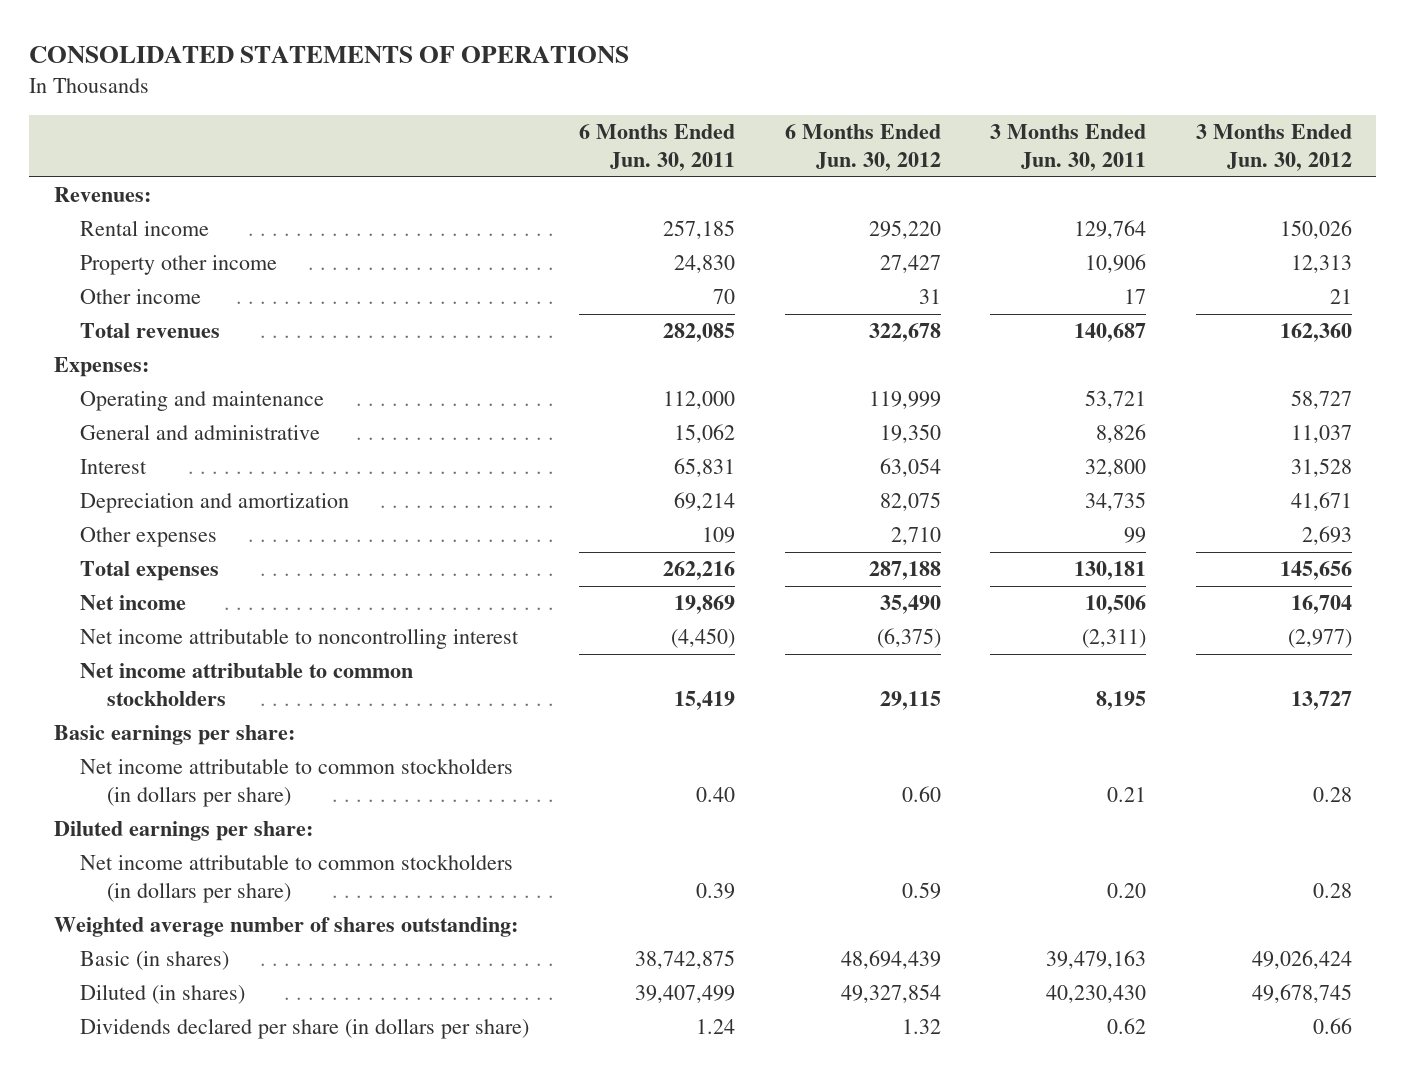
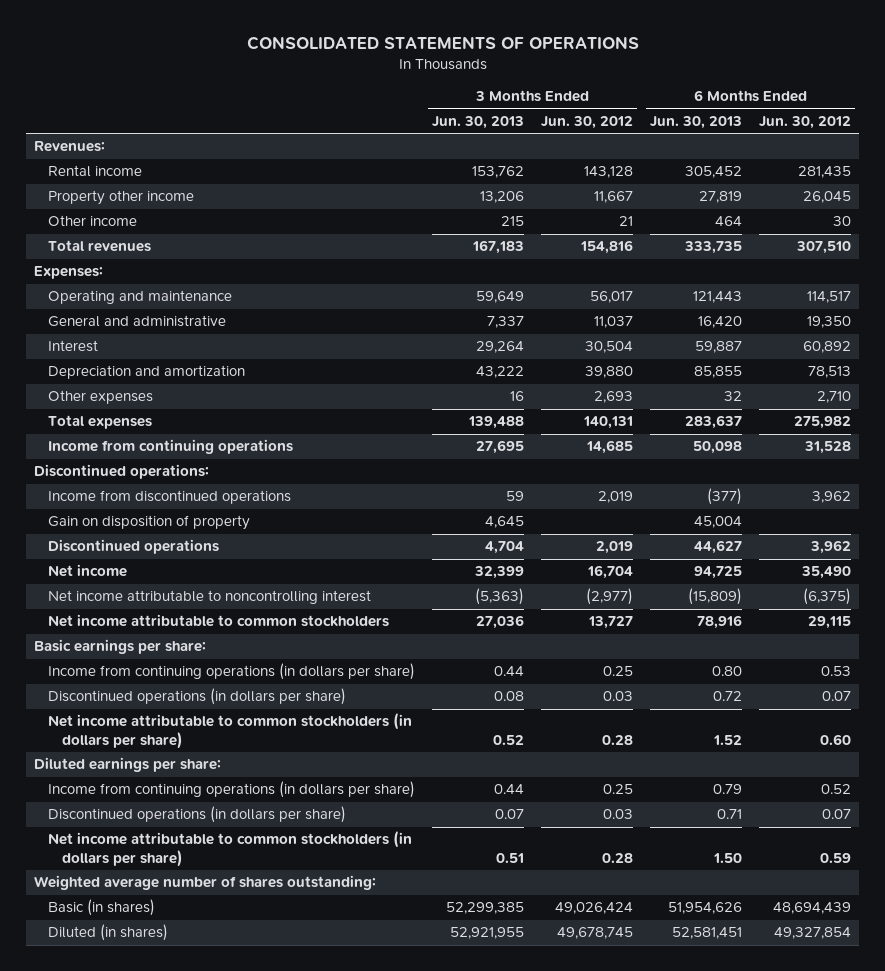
[579,124,736,172] 6 Months Ended Jun. 30, 2011 -> none
[990,124,1147,172] 3 Months Ended Jun. 30, 2011 -> none
none -> [432,115,525,129] Jun. 30, 2013
none -> [650,115,743,129] Jun. 30, 2013
[868,220,941,240] 295,220 -> [797,166,851,179] 281,435
[1279,220,1352,240] 150,026 -> [584,166,634,179] 143,128
[879,255,941,274] 27,427 -> [802,191,851,204] 26,045
[1290,255,1352,274] 12,313 -> [594,191,634,204] 11,667
[918,289,941,305] 31 -> [832,216,851,227] 30
[868,323,941,343] 322,678 -> [795,241,851,255] 307,510
[1279,323,1352,343] 162,360 -> [580,240,634,255] 154,816
[868,391,941,410] 119,999 -> [806,291,851,304] 114,517
[1290,390,1352,410] 58,727 -> [590,291,634,304] 56,017
[879,458,941,478] 63,054 -> [802,341,851,354] 60,892
[1290,458,1352,478] 31,528 -> [585,341,634,354] 30,504
[879,492,941,512] 82,075 -> [807,366,851,379] 78,513
[1290,492,1352,512] 41,671 -> [585,366,634,379] 39,880
[868,561,941,581] 287,188 -> [793,416,851,430] 275,982
[1279,561,1352,581] 145,656 -> [583,416,634,430] 140,131
none -> [48,439,294,455] Income from continuing operations
none -> [34,464,210,480] Discontinued operations:
none -> [48,490,292,505] Income from discontinued operations
none -> [48,515,251,531] Gain on disposition of property
none -> [48,539,220,555] Discontinued operations
none -> [48,663,416,681] Income from continuing operations (in dollars per share)
none -> [48,688,347,706] Discontinued operations (in dollars per share)
none -> [48,781,416,799] Income from continuing operations (in dollars per share)
none -> [48,806,347,824] Discontinued operations (in dollars per share)
[80,1018,530,1040] Dividends declared per share (in dollars per share) -> none

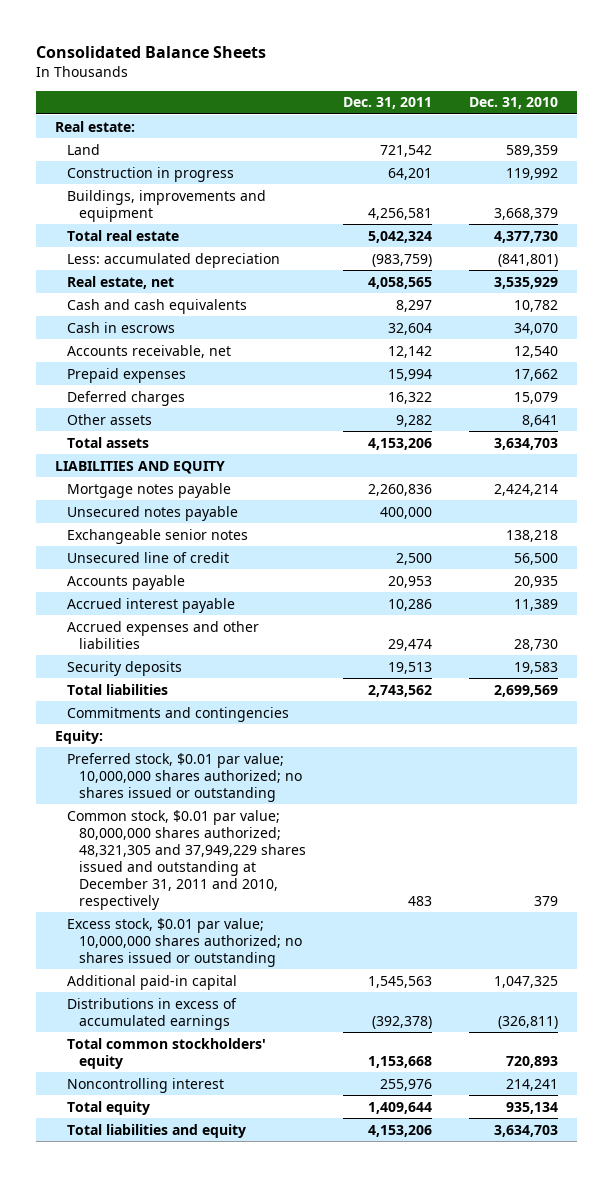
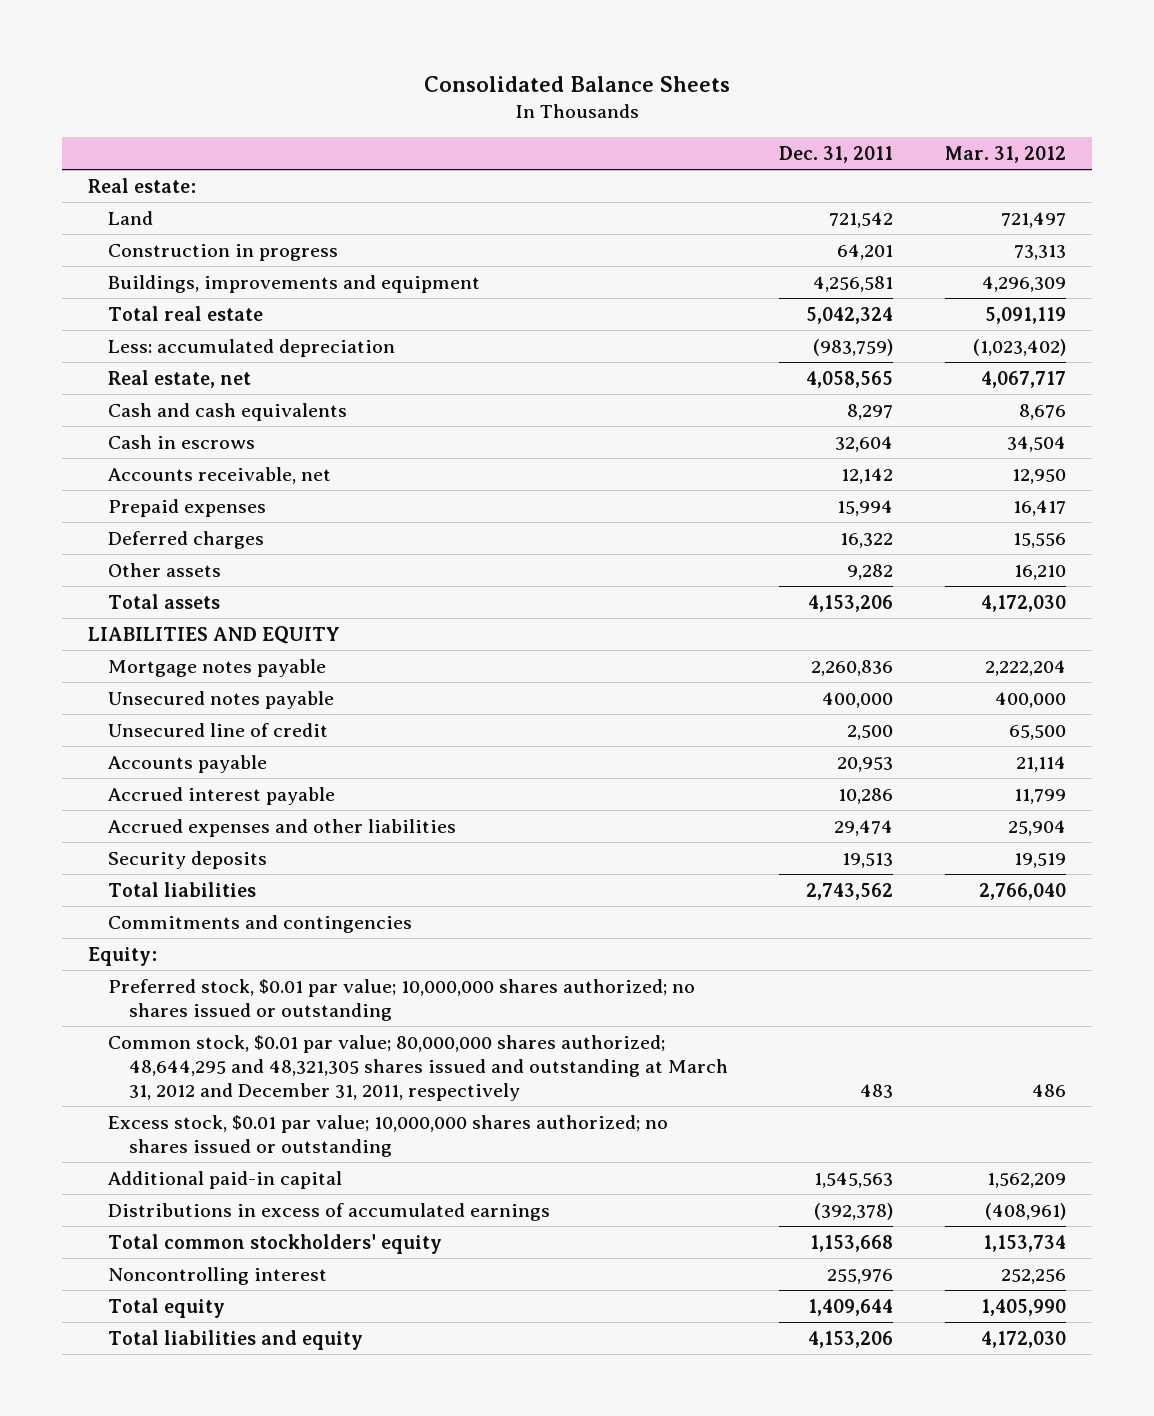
[468,97,558,110] Dec. 31, 2010 -> none
none -> [944,145,1066,163] Mar. 31, 2012
[66,528,248,544] Exchangeable senior notes -> none
[66,809,306,910] Common stock, $0.01 par value; 80,000,000 shares authorized; 48,321,305 and 37,949,229 shares issued and outstanding at December 31, 2011 and 2010, respectively -> [108,1034,728,1102] Common stock, $0.01 par value; 80,000,000 shares authorized; 48,644,295 and 48,321,305 shares issued and outstanding at March 31, 2012 and December 31, 2011, respectively

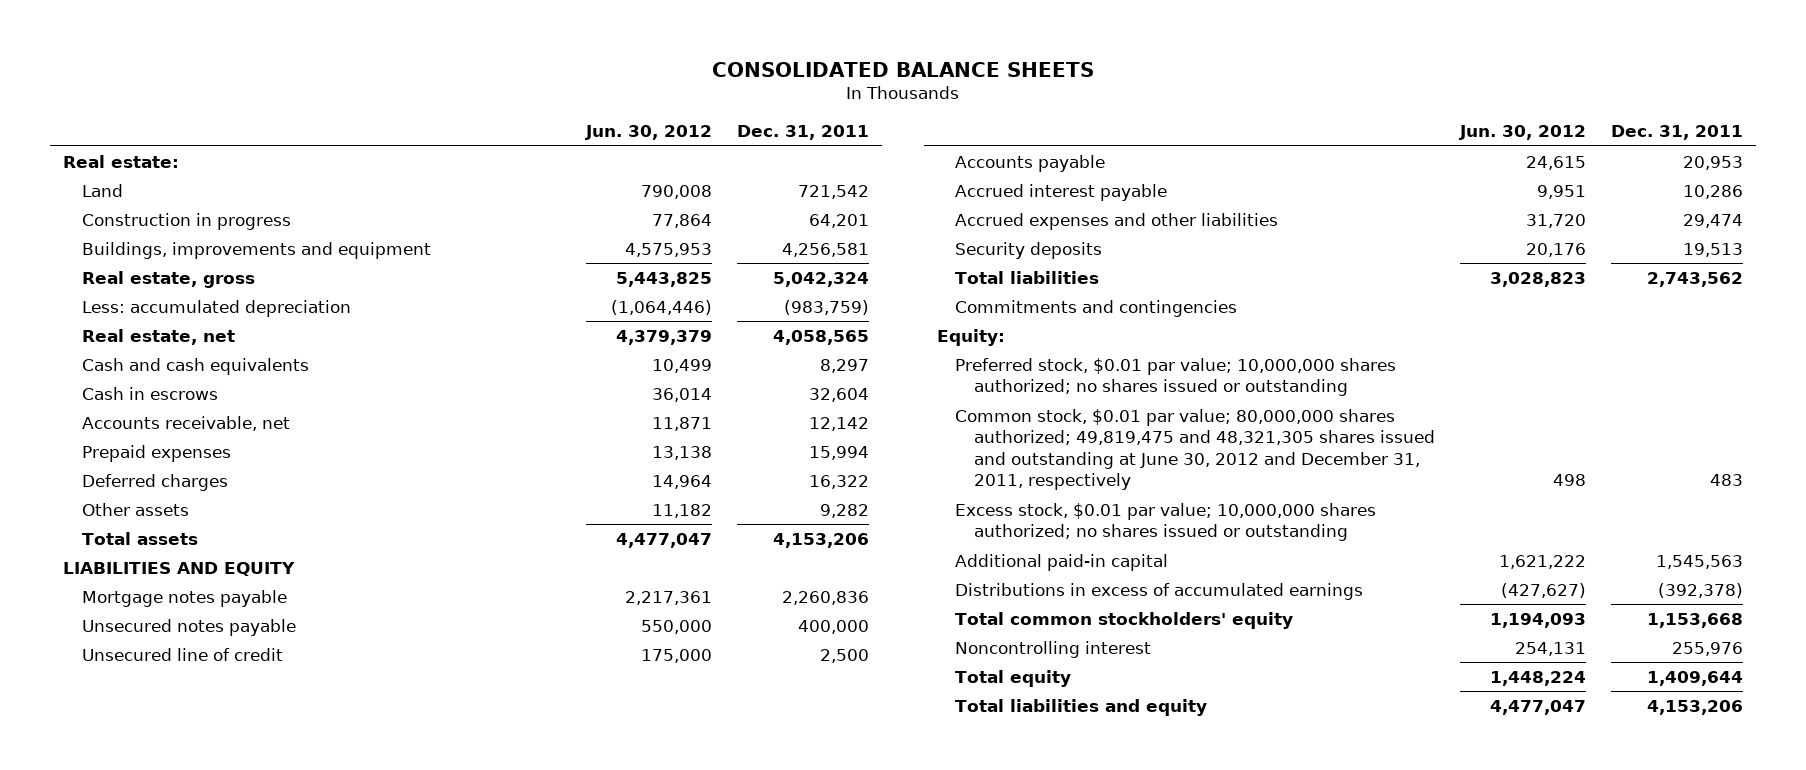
[423,75,730,92] Consolidated Balance Sheets -> [711,61,1094,77] CONSOLIDATED BALANCE SHEETS
[944,145,1066,163] Mar. 31, 2012 -> none
none -> [585,125,713,141] Jun. 30, 2012
[108,305,264,321] Total real estate -> [81,270,255,288] Real estate, gross
[108,1034,728,1102] Common stock, $0.01 par value; 80,000,000 shares authorized; 48,644,295 and 48,321,305 shares issued and outstanding at March 31, 2012 and December 31, 2011, respectively -> [955,408,1436,491] Common stock, $0.01 par value; 80,000,000 shares authorized; 49,819,475 and 48,321,305 shares issued and outstanding at June 30, 2012 and December 31, 2011, respectively

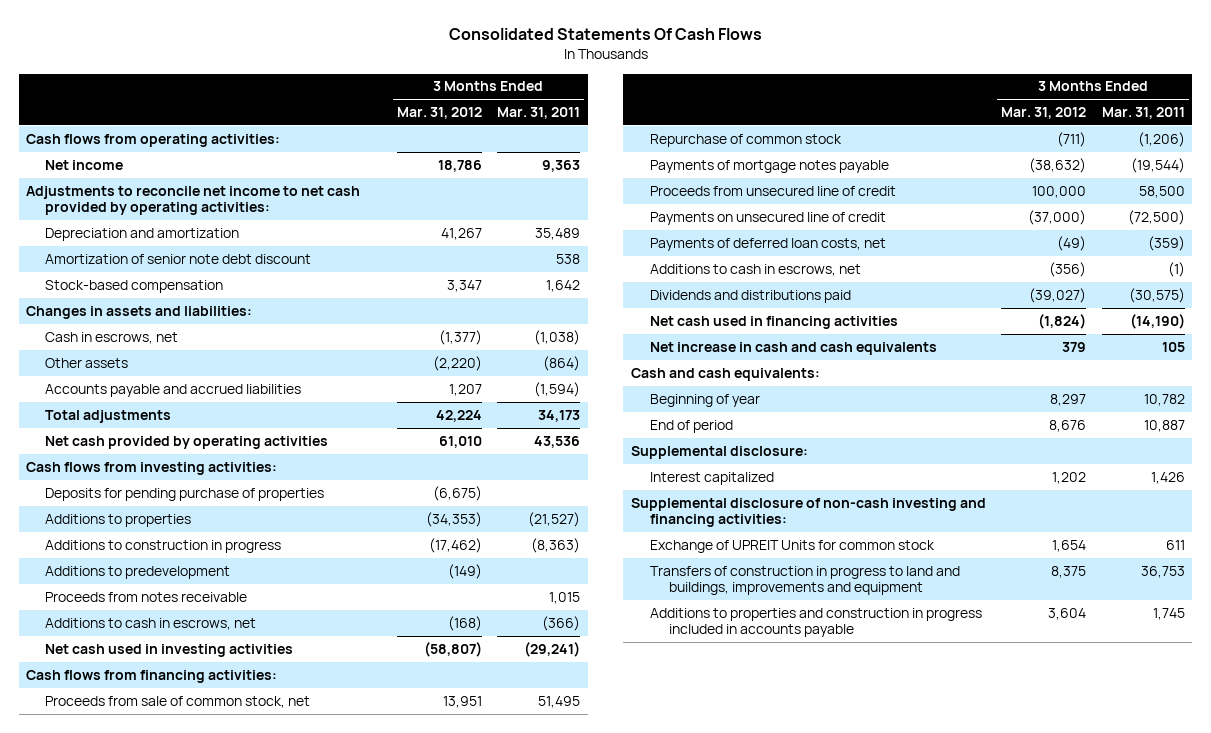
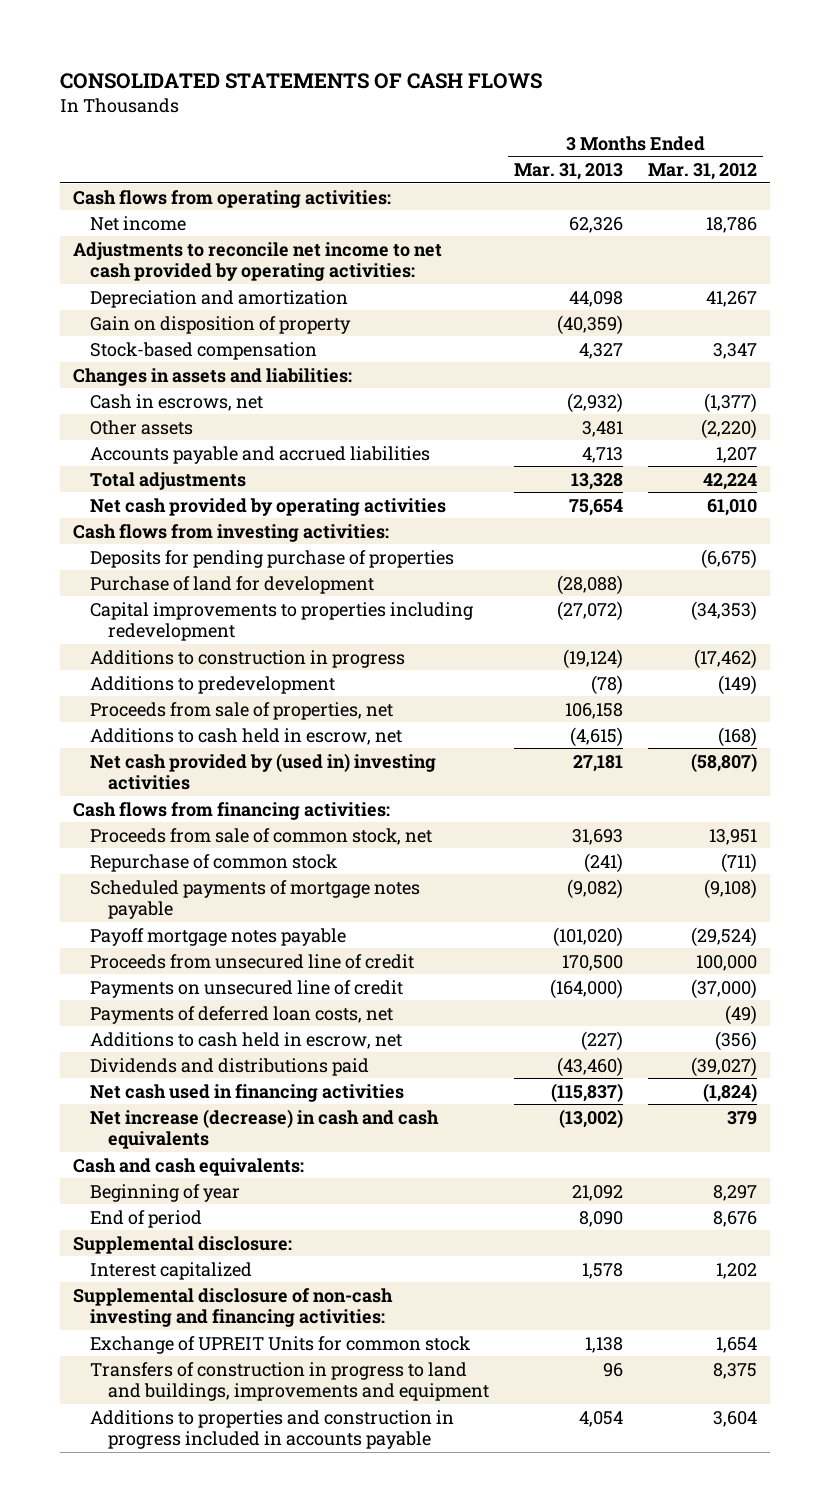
[448,28,762,41] Consolidated Statements Of Cash Flows -> [60,73,543,90] CONSOLIDATED STATEMENTS OF CASH FLOWS
[497,107,581,120] Mar. 31, 2011 -> none
none -> [513,162,623,180] Mar. 31, 2013
[45,253,312,264] Amortization of senior note debt discount -> none
none -> [90,315,352,334] Gain on disposition of property
none -> [90,575,375,594] Purchase of land for development
[45,513,192,527] Additions to properties -> [90,601,474,642] Capital improvements to properties including redevelopment
[45,591,248,602] Proceeds from notes receivable -> none
none -> [90,701,394,720] Proceeds from sale of properties, net
[45,617,257,630] Additions to cash in escrows, net -> [90,727,403,745] Additions to cash held in escrow, net
[45,643,294,657] Net cash used in investing activities -> [90,752,437,791] Net cash provided by (used in) investing activities
[649,159,889,173] Payments of mortgage notes payable -> [90,879,421,920] Scheduled payments of mortgage notes payable
[1029,157,1087,173] (38,632) -> [704,878,758,899] (9,108)
none -> [90,927,347,946] Payoff mortgage notes payable
[649,263,861,276] Additions to cash in escrows, net -> [90,1031,403,1049] Additions to cash held in escrow, net
[649,341,937,355] Net increase in cash and cash equivalents -> [90,1108,440,1150] Net increase (decrease) in cash and cash equivalents

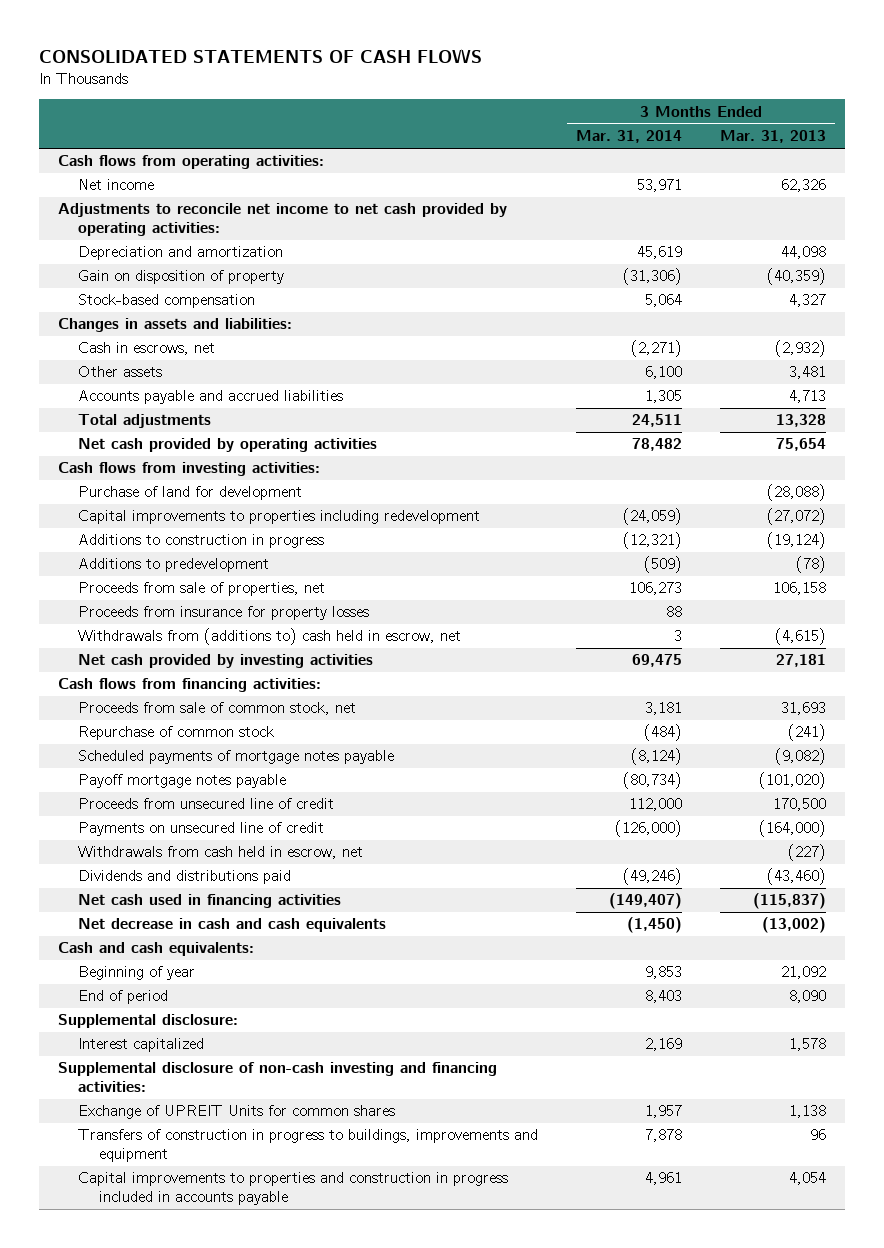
[648,162,758,180] Mar. 31, 2012 -> none
none -> [576,130,683,144] Mar. 31, 2014
[90,549,455,568] Deposits for pending purchase of properties -> none
none -> [78,606,370,621] Proceeds from insurance for property losses
[90,727,403,745] Additions to cash held in escrow, net -> [78,628,462,646] Withdrawals from (additions to) cash held in escrow, net
[90,752,437,791] Net cash provided by (used in) investing activities -> [78,654,374,669] Net cash provided by investing activities
[90,1005,394,1024] Payments of deferred loan costs, net -> none
[90,1031,403,1049] Additions to cash held in escrow, net -> [78,846,364,860] Withdrawals from cash held in escrow, net
[90,1108,440,1150] Net increase (decrease) in cash and cash equivalents -> [78,918,387,933] Net decrease in cash and cash equivalents
[90,1335,471,1354] Exchange of UPREIT Units for common stock -> [78,1105,396,1120] Exchange of UPREIT Units for common shares
[90,1361,489,1402] Transfers of construction in progress to land and buildings, improvements and equipment -> [78,1129,539,1163] Transfers of construction in progress to buildings, improvements and equipment
[90,1409,455,1450] Additions to properties and construction in progress included in accounts payable -> [78,1172,509,1206] Capital improvements to properties and construction in progress included in accounts payable

